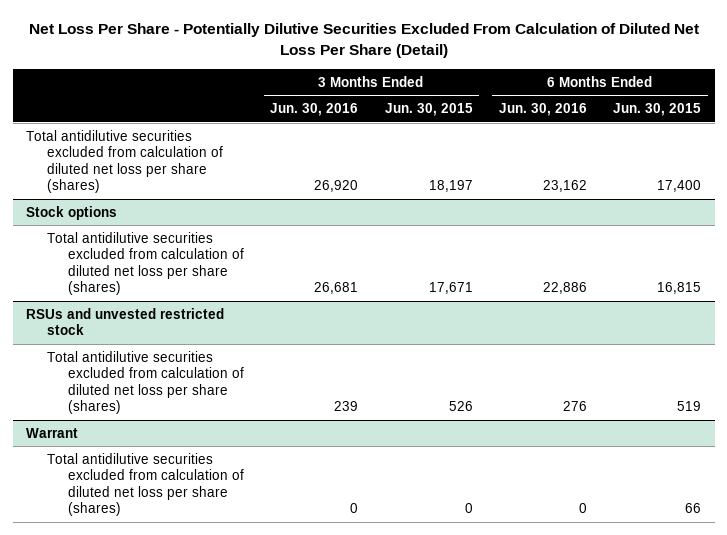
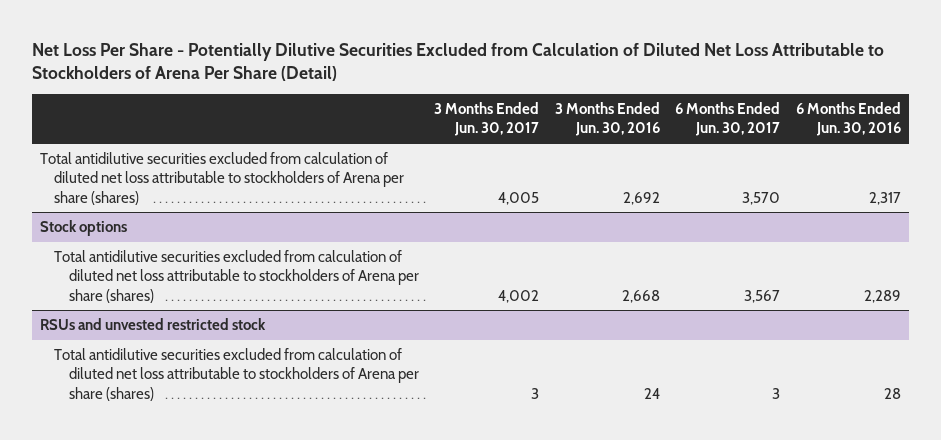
[28,23,699,59] Net Loss Per Share - Potentially Dilutive Securities Excluded From Calculation of Diluted Net Loss Per Share (Detail) -> [32,42,885,81] Net Loss Per Share - Potentially Dilutive Securities Excluded from Calculation of Diluted Net Loss Attributable to Stockholders of Arena Per Share (Detail)
[384,103,473,117] Jun. 30, 2015 -> none
[613,103,702,117] Jun. 30, 2015 -> none
none -> [434,102,540,137] 3 Months Ended Jun. 30, 2017
none -> [675,102,781,137] 6 Months Ended Jun. 30, 2017
[26,129,223,193] Total antidilutive securities excluded from calculation of diluted net loss per share (shares) -> [40,152,405,205] Total antidilutive securities excluded from calculation of diluted net loss attributable to stockholders of Arena per share (shares)
[314,179,359,192] 26,920 -> [622,191,660,205] 2,692
[542,179,587,192] 23,162 -> [868,191,901,205] 2,317
[46,231,244,295] Total antidilutive securities excluded from calculation of diluted net loss per share (shares) -> [54,250,419,303] Total antidilutive securities excluded from calculation of diluted net loss attributable to stockholders of Arena per share (shares)
[314,281,359,294] 26,681 -> [621,289,660,303] 2,668
[542,281,587,294] 22,886 -> [863,289,901,303] 2,289
[26,427,79,438] Warrant -> none
[46,452,244,516] Total antidilutive securities excluded from calculation of diluted net loss per share (shares) -> none
[46,350,244,414] Total antidilutive securities excluded from calculation of diluted net loss per share (shares) -> [54,348,419,401] Total antidilutive securities excluded from calculation of diluted net loss attributable to stockholders of Arena per share (shares)
[334,400,359,411] 239 -> [643,387,660,399] 24
[562,400,587,411] 276 -> [883,387,901,399] 28

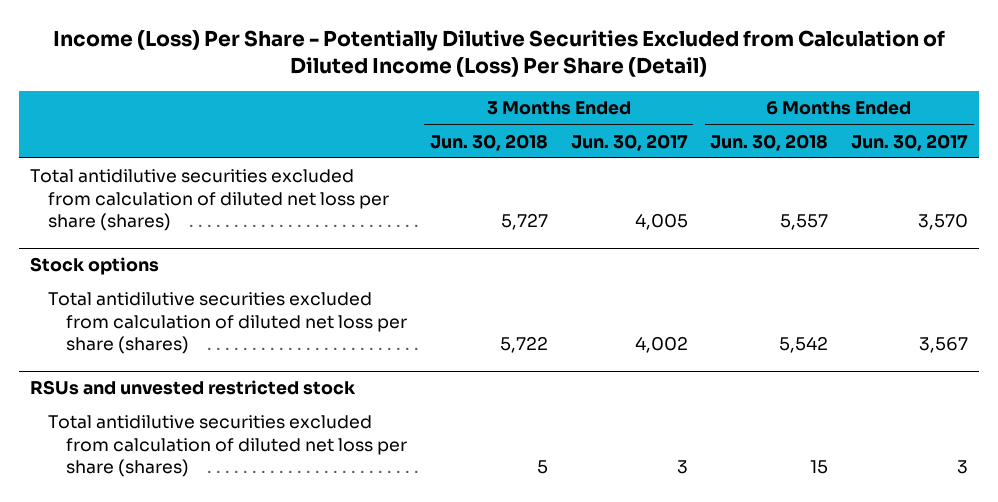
[32,42,885,81] Net Loss Per Share - Potentially Dilutive Securities Excluded from Calculation of Diluted Net Loss Attributable to Stockholders of Arena Per Share (Detail) -> [52,29,945,78] Income (Loss) Per Share - Potentially Dilutive Securities Excluded from Calculation of Diluted Income (Loss) Per Share (Detail)
[554,102,660,137] 3 Months Ended Jun. 30, 2016 -> none
[795,102,901,137] 6 Months Ended Jun. 30, 2016 -> none
none -> [429,133,548,151] Jun. 30, 2018
none -> [710,133,829,151] Jun. 30, 2018
[40,152,405,205] Total antidilutive securities excluded from calculation of diluted net loss attributable to stockholders of Arena per share (shares) -> [29,169,390,231] Total antidilutive securities excluded from calculation of diluted net loss per share (shares)
[54,250,419,303] Total antidilutive securities excluded from calculation of diluted net loss attributable to stockholders of Arena per share (shares) -> [48,292,408,354] Total antidilutive securities excluded from calculation of diluted net loss per share (shares)
[54,348,419,401] Total antidilutive securities excluded from calculation of diluted net loss attributable to stockholders of Arena per share (shares) -> [48,415,408,477] Total antidilutive securities excluded from calculation of diluted net loss per share (shares)

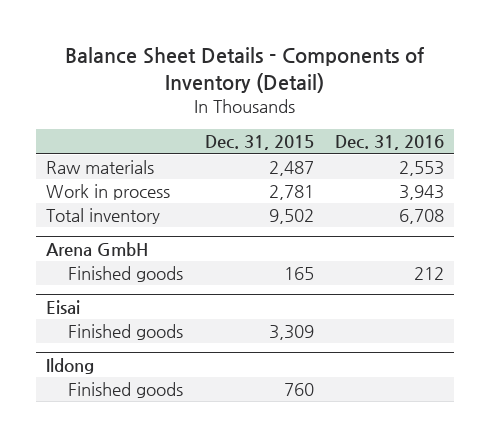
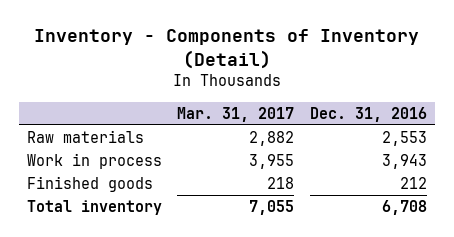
[64,47,424,93] Balance Sheet Details - Components of Inventory (Detail) -> [33,29,419,70] Inventory - Components of Inventory (Detail)
[204,135,314,151] Dec. 31, 2015 -> none
none -> [177,106,295,122] Mar. 31, 2017
[46,242,149,257] Arena GmbH -> none
[46,300,81,315] Eisai -> none
[68,324,184,341] Finished goods -> none
[46,358,95,375] Ildong -> none
[68,382,184,399] Finished goods -> none
[46,208,161,225] Total inventory -> [26,200,162,216] Total inventory

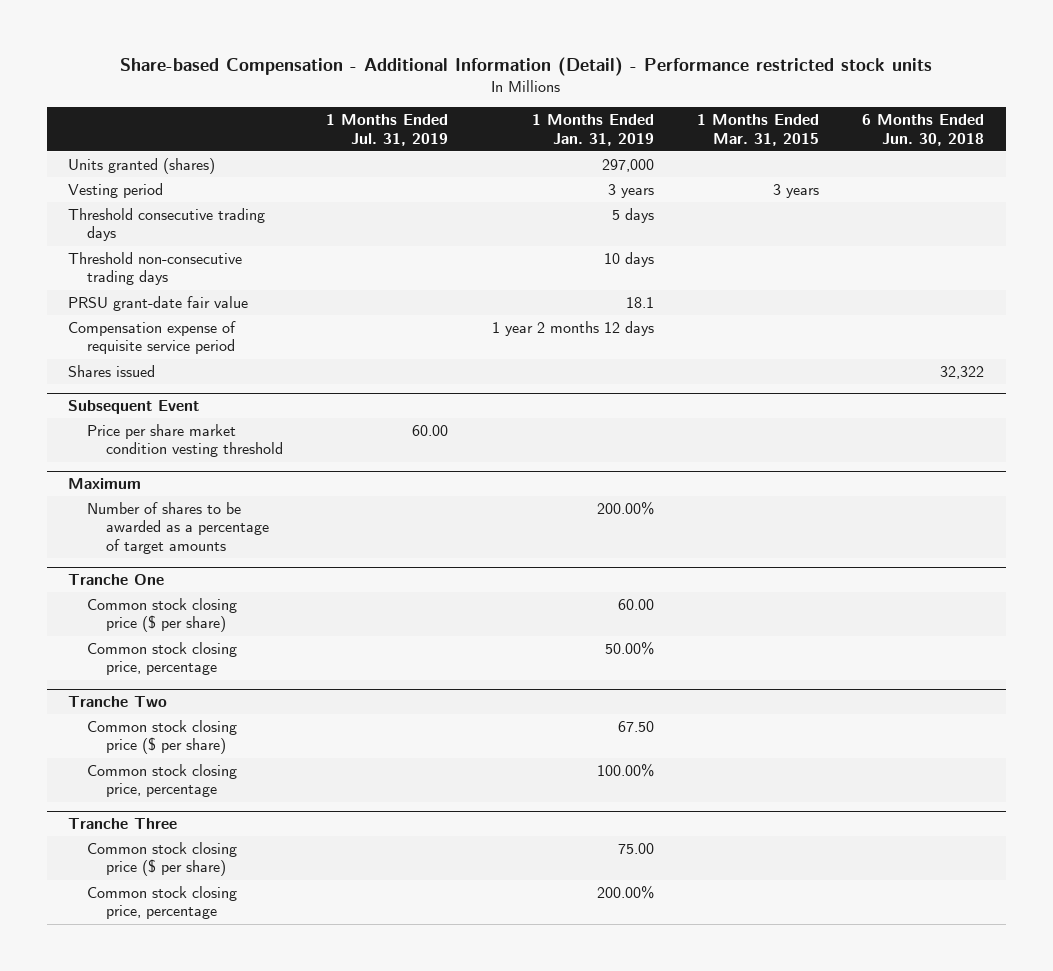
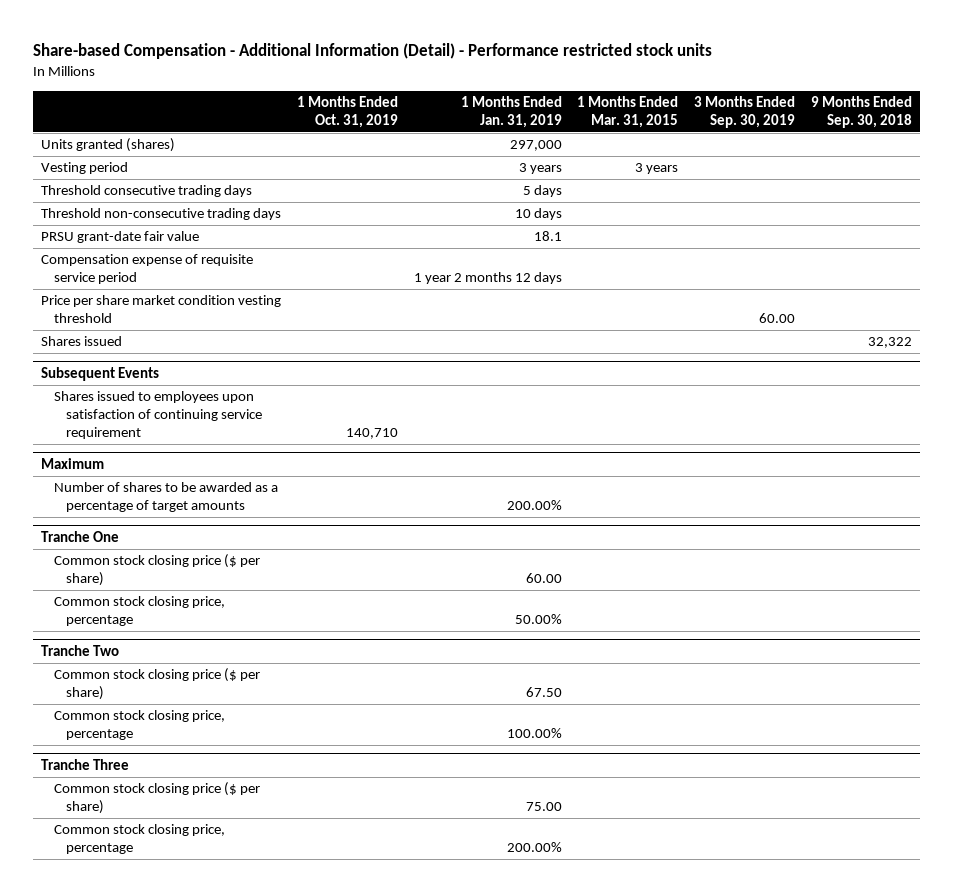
[326,114,449,146] 1 Months Ended Jul. 31, 2019 -> none
[862,114,985,146] 6 Months Ended Jun. 30, 2018 -> none
none -> [296,96,398,128] 1 Months Ended Oct. 31, 2019
none -> [694,96,796,128] 3 Months Ended Sep. 30, 2019
none -> [810,96,912,128] 9 Months Ended Sep. 30, 2018
[68,400,200,415] Subsequent Event -> none
[68,364,156,377] Shares issued -> [41,336,123,347] Shares issued
none -> [41,367,160,382] Subsequent Events
none -> [53,391,263,440] Shares issued to employees upon satisfaction of continuing service requirement

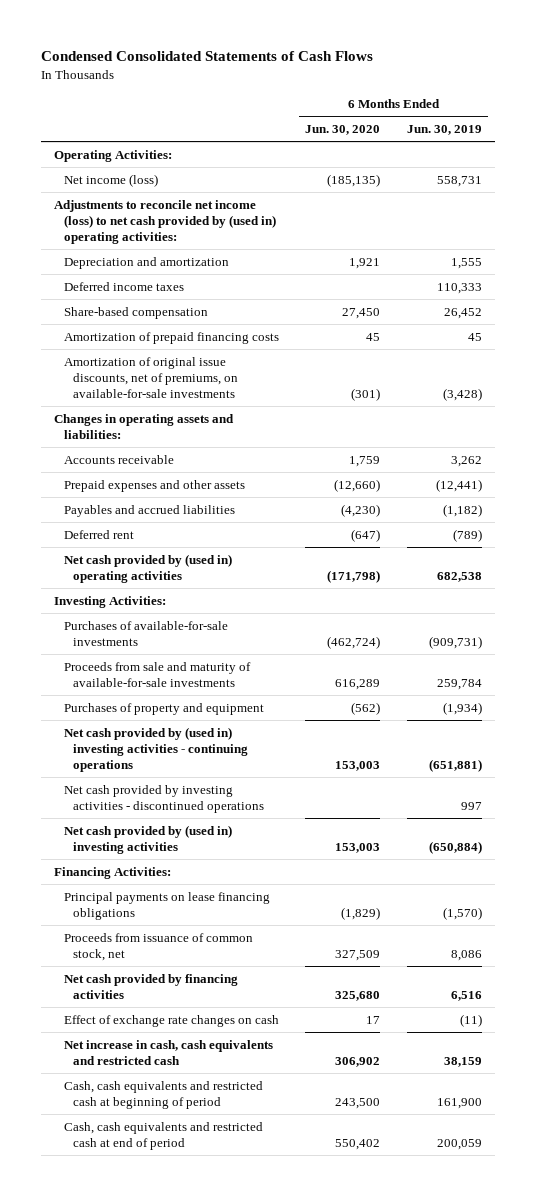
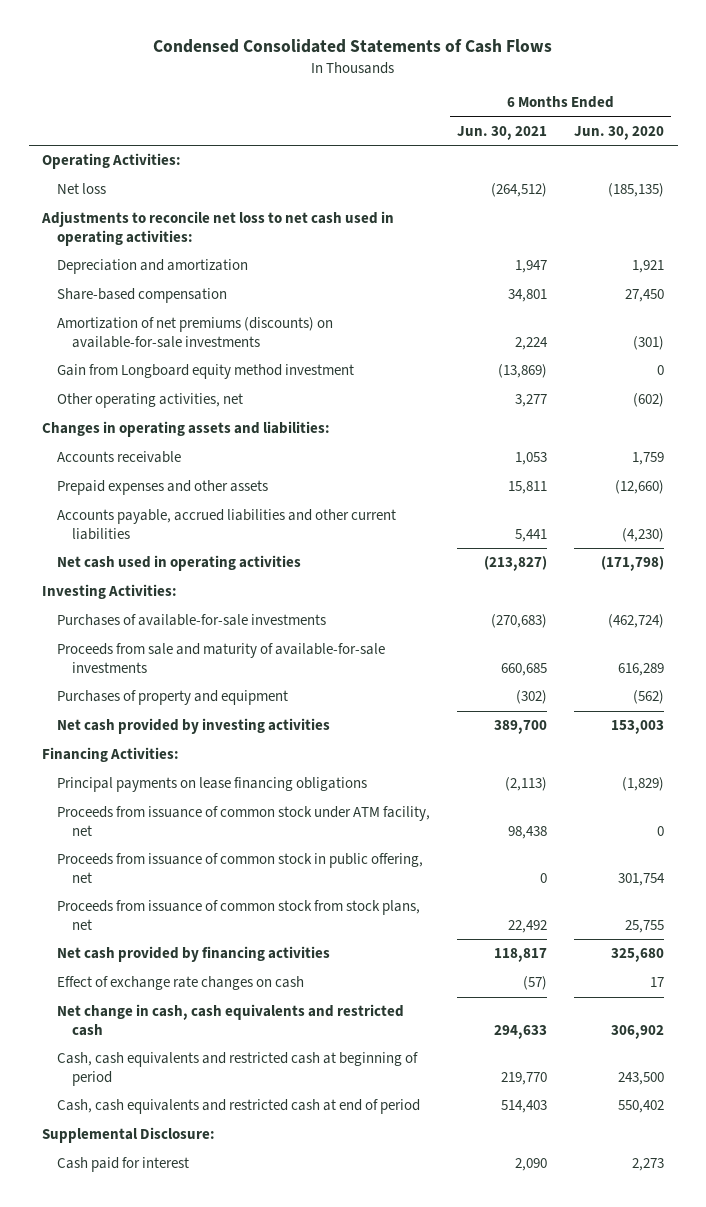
[406,125,482,136] Jun. 30, 2019 -> none
none -> [457,125,548,140] Jun. 30, 2021
[63,173,158,187] Net income (loss) -> [56,183,106,195] Net loss
[54,199,276,244] Adjustments to reconcile net income (loss) to net cash provided by (used in) operating activities: -> [41,211,395,246] Adjustments to reconcile net loss to net cash used in operating activities:
[63,281,184,291] Deferred income taxes -> none
[63,331,279,344] Amortization of prepaid financing costs -> none
[63,356,239,398] Amortization of original issue discounts, net of premiums, on available-for-sale investments -> [56,317,333,348] Amortization of net premiums (discounts) on available-for-sale investments
none -> [56,364,354,380] Gain from Longboard equity method investment
none -> [56,393,243,409] Other operating activities, net
[63,529,134,539] Deferred rent -> none
[63,504,235,517] Payables and accrued liabilities -> [56,509,396,540] Accounts payable, accrued liabilities and other current liabilities
[63,553,232,583] Net cash provided by (used in) operating activities -> [56,555,301,572] Net cash used in operating activities
[63,726,249,772] Net cash provided by (used in) investing activities - continuing operations -> none
[63,784,265,813] Net cash provided by investing activities - discontinued operations -> none
[63,824,232,854] Net cash provided by (used in) investing activities -> [56,718,330,735] Net cash provided by investing activities
[63,932,253,961] Proceeds from issuance of common stock, net -> [56,806,430,836] Proceeds from issuance of common stock under ATM facility, net
[335,949,381,961] 327,509 -> [657,825,665,836] 0
none -> [56,853,423,883] Proceeds from issuance of common stock in public offering, net
none -> [56,900,420,930] Proceeds from issuance of common stock from stock plans, net
[63,1039,273,1065] Net increase in cash, cash equivalents and restricted cash -> [56,1004,404,1036] Net change in cash, cash equivalents and restricted cash
none -> [42,1127,216,1144] Supplemental Disclosure:
none -> [56,1157,189,1173] Cash paid for interest

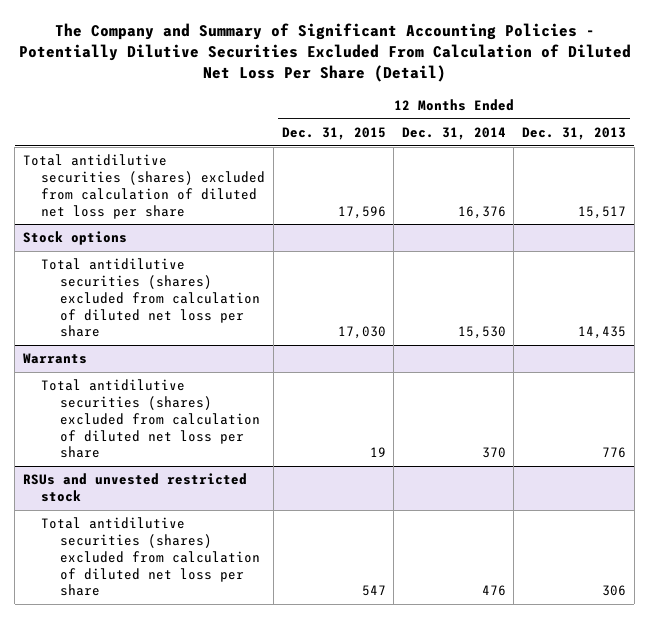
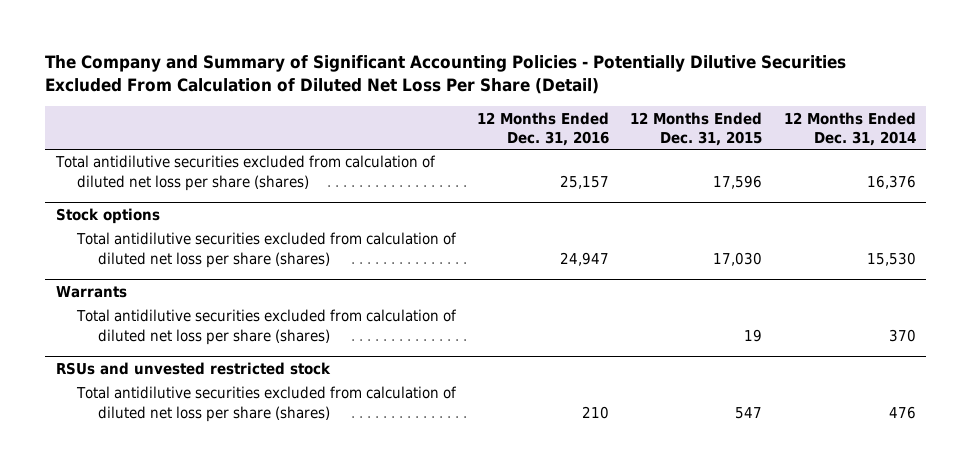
[522,126,627,140] Dec. 31, 2013 -> none
none -> [477,111,610,146] 12 Months Ended Dec. 31, 2016
[23,154,266,219] Total antidilutive securities (shares) excluded from calculation of diluted net loss per share -> [54,155,436,191] Total antidilutive securities excluded from calculation of diluted net loss per share (shares)
[41,258,260,338] Total antidilutive securities (shares) excluded from calculation of diluted net loss per share -> [75,232,457,268] Total antidilutive securities excluded from calculation of diluted net loss per share (shares)
[41,379,260,459] Total antidilutive securities (shares) excluded from calculation of diluted net loss per share -> [75,309,457,345] Total antidilutive securities excluded from calculation of diluted net loss per share (shares)
[41,517,260,597] Total antidilutive securities (shares) excluded from calculation of diluted net loss per share -> [75,386,457,422] Total antidilutive securities excluded from calculation of diluted net loss per share (shares)

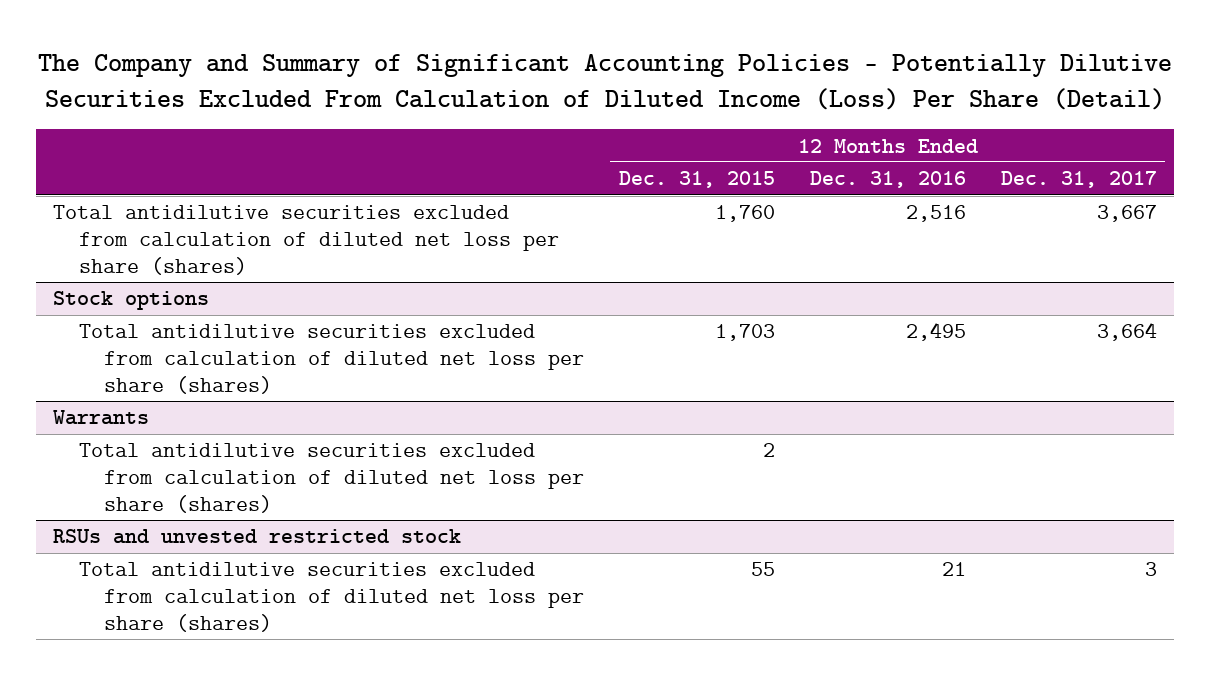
[45,55,847,95] The Company and Summary of Significant Accounting Policies - Potentially Dilutive Securities Excluded From Calculation of Diluted Net Loss Per Share (Detail) -> [37,54,1172,110] The Company and Summary of Significant Accounting Policies - Potentially Dilutive Securities Excluded From Calculation of Diluted Income (Loss) Per Share (Detail)
[783,111,916,146] 12 Months Ended Dec. 31, 2014 -> none
none -> [1000,171,1157,189] Dec. 31, 2017
[560,174,610,189] 25,157 -> [905,205,966,223] 2,516
[713,174,763,189] 17,596 -> [715,205,776,223] 1,760
[560,251,610,266] 24,947 -> [905,322,966,342] 2,495
[713,251,763,266] 17,030 -> [715,324,776,342] 1,703
[744,328,763,342] 19 -> [763,443,776,458] 2
[582,405,610,419] 210 -> [941,562,966,577] 21
[735,406,763,419] 547 -> [751,562,776,577] 55

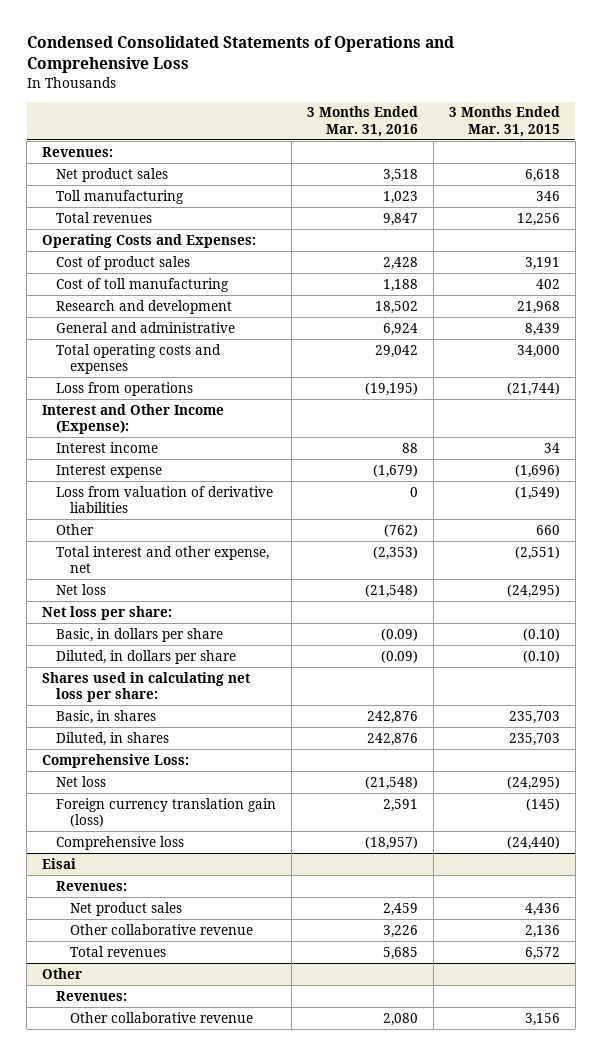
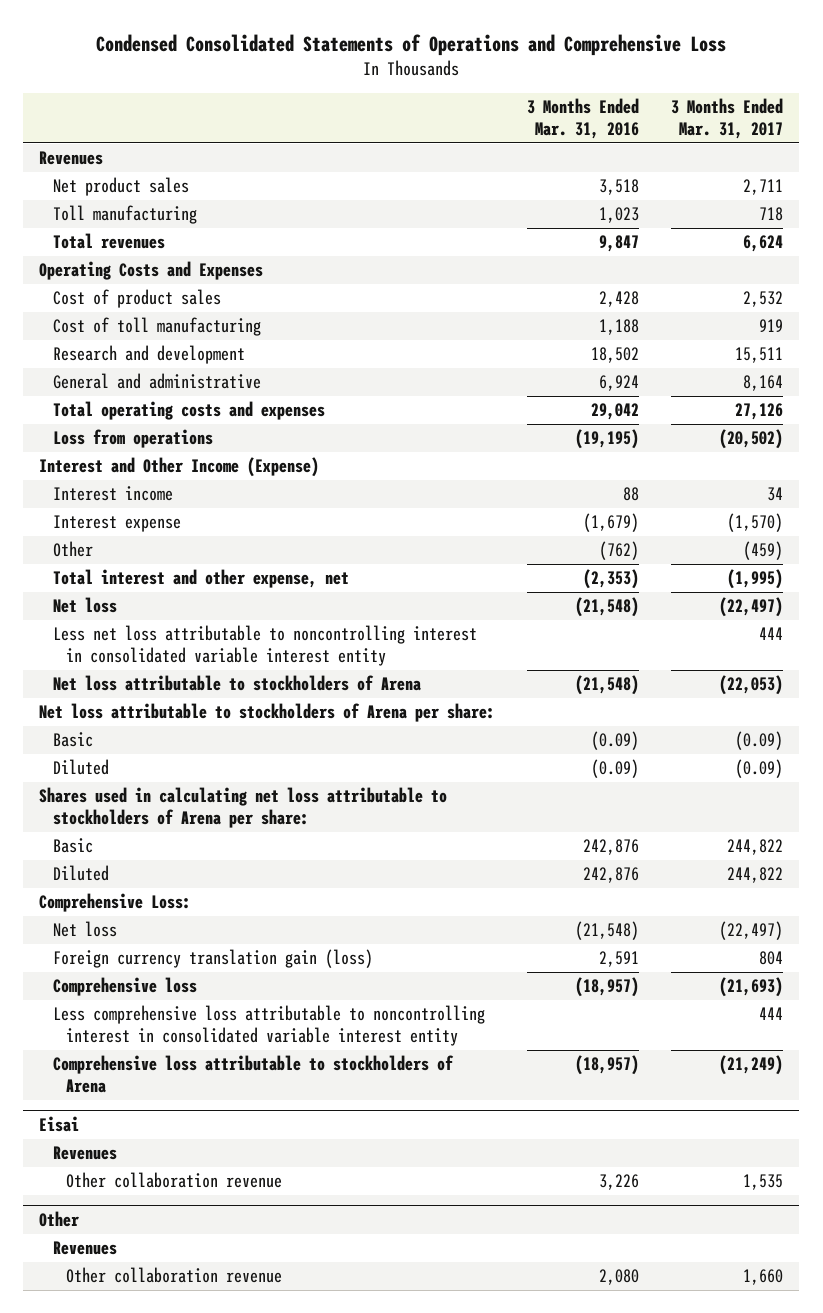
[448,106,560,138] 3 Months Ended Mar. 31, 2015 -> none
none -> [671,98,784,139] 3 Months Ended Mar. 31, 2017
[42,146,114,157] Revenues: -> [39,151,104,166] Revenues
[42,233,257,248] Operating Costs and Expenses: -> [39,261,264,281] Operating Costs and Expenses
[42,403,225,435] Interest and Other Income (Expense): -> [39,457,320,478] Interest and Other Income (Expense)
[56,485,274,514] Loss from valuation of derivative liabilities -> none
none -> [52,625,477,666] Less net loss attributable to noncontrolling interest in consolidated variable interest entity
none -> [52,675,421,692] Net loss attributable to stockholders of Arena
[42,605,173,620] Net loss per share: -> [39,703,496,723] Net loss attributable to stockholders of Arena per share:
[56,627,224,642] Basic, in dollars per share -> [52,732,93,748] Basic
[56,649,237,664] Diluted, in dollars per share -> [52,759,109,776] Diluted
[42,671,252,703] Shares used in calculating net loss per share: -> [39,787,448,828] Shares used in calculating net loss attributable to stockholders of Arena per share:
[56,709,157,724] Basic, in shares -> [52,838,93,854] Basic
[56,731,170,746] Diluted, in shares -> [52,865,109,882] Diluted
none -> [52,1005,485,1046] Less comprehensive loss attributable to noncontrolling interest in consolidated variable interest entity
none -> [52,1055,454,1093] Comprehensive loss attributable to stockholders of Arena
[69,901,182,916] Net product sales -> none
[69,945,166,957] Total revenues -> none
[56,880,128,891] Revenues: -> [52,1146,117,1161] Revenues
[69,923,253,935] Other collaborative revenue -> [65,1172,282,1189] Other collaboration revenue
[56,990,128,1001] Revenues: -> [52,1241,117,1256] Revenues
[69,1011,253,1023] Other collaborative revenue -> [65,1267,282,1284] Other collaboration revenue

